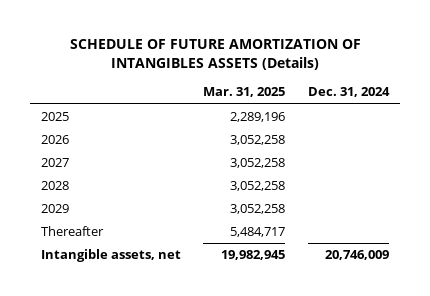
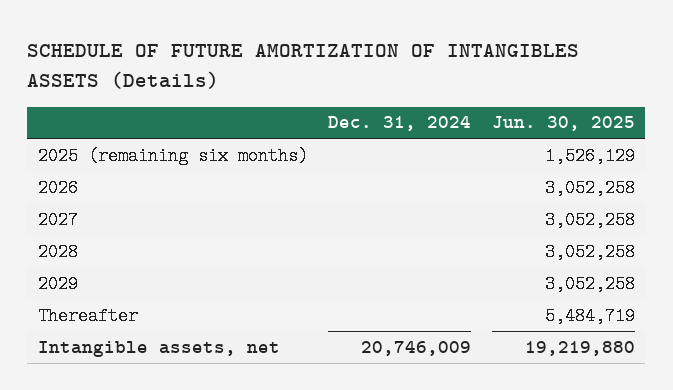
[203,87,286,98] Mar. 31, 2025 -> none
none -> [491,116,635,132] Jun. 30, 2025
[41,111,70,121] 2025 -> [37,146,308,165] 2025 (remaining six months)

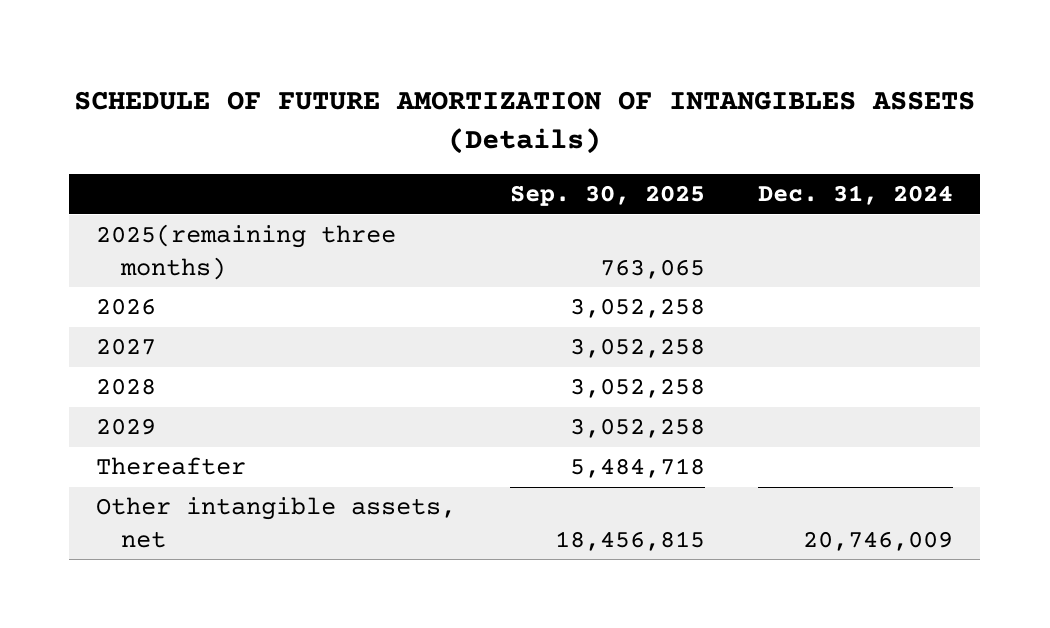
[491,116,635,132] Jun. 30, 2025 -> none
none -> [509,184,705,206] Sep. 30, 2025
[37,146,308,165] 2025 (remaining six months) -> [96,224,397,280] 2025(remaining three months)
[37,340,280,357] Intangible assets, net -> [96,497,457,548] Other intangible assets, net

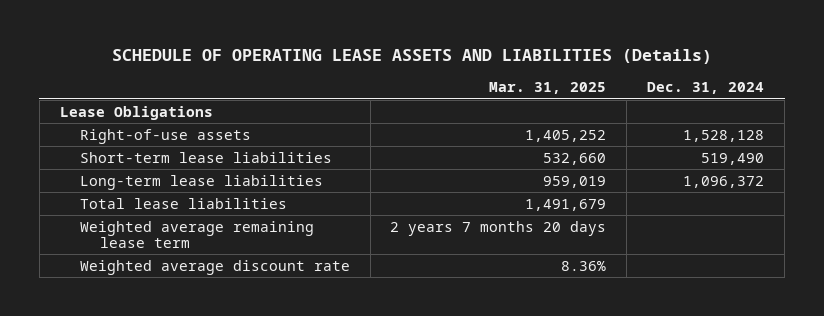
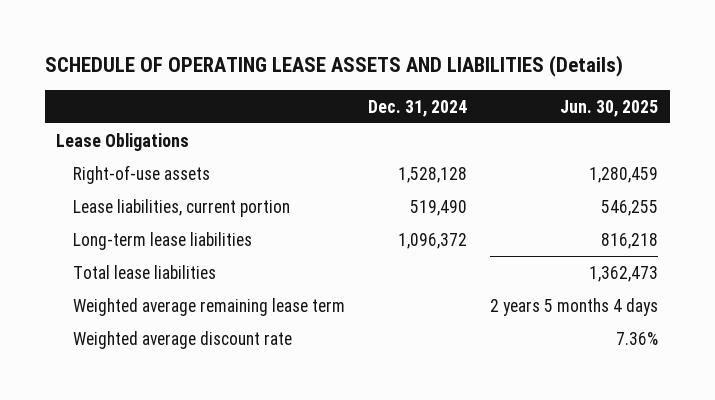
[489,82,607,95] Mar. 31, 2025 -> none
none -> [560,99,659,117] Jun. 30, 2025
[79,151,332,163] Short-term lease liabilities -> [72,198,290,217] Lease liabilities, current portion

